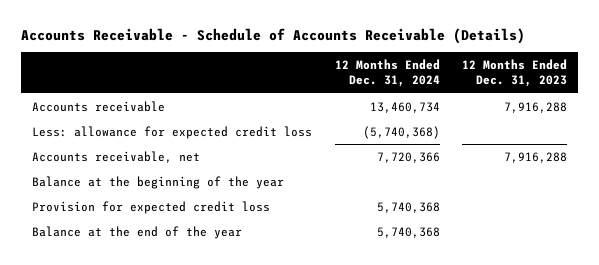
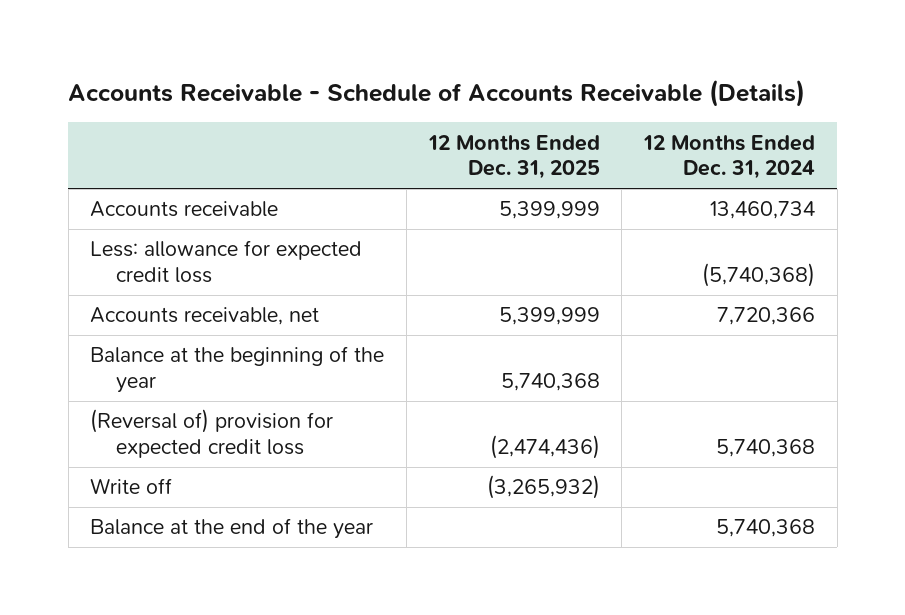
[461,58,567,88] 12 Months Ended Dec. 31, 2023 -> none
none -> [427,134,600,180] 12 Months Ended Dec. 31, 2025
[32,200,271,214] Provision for expected credit loss -> [90,409,334,458] (Reversal of) provision for expected credit loss
none -> [90,478,173,495] Write off

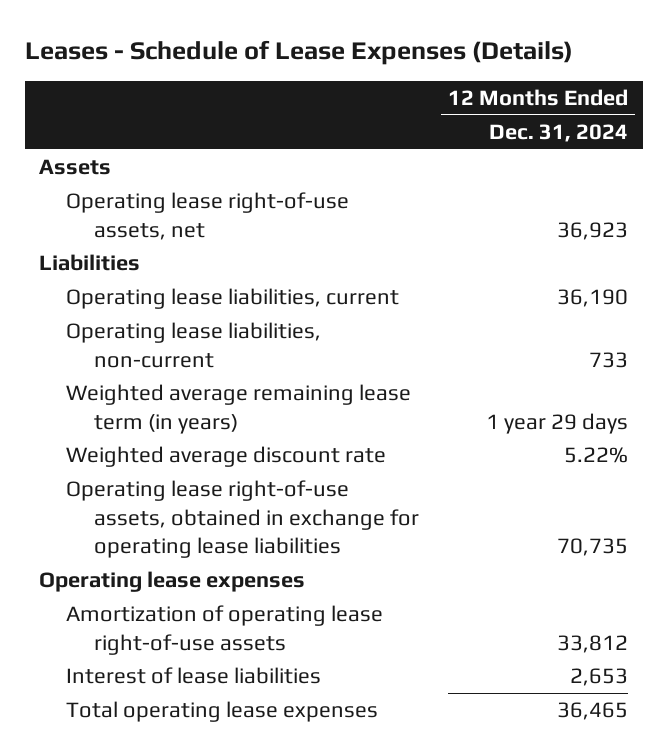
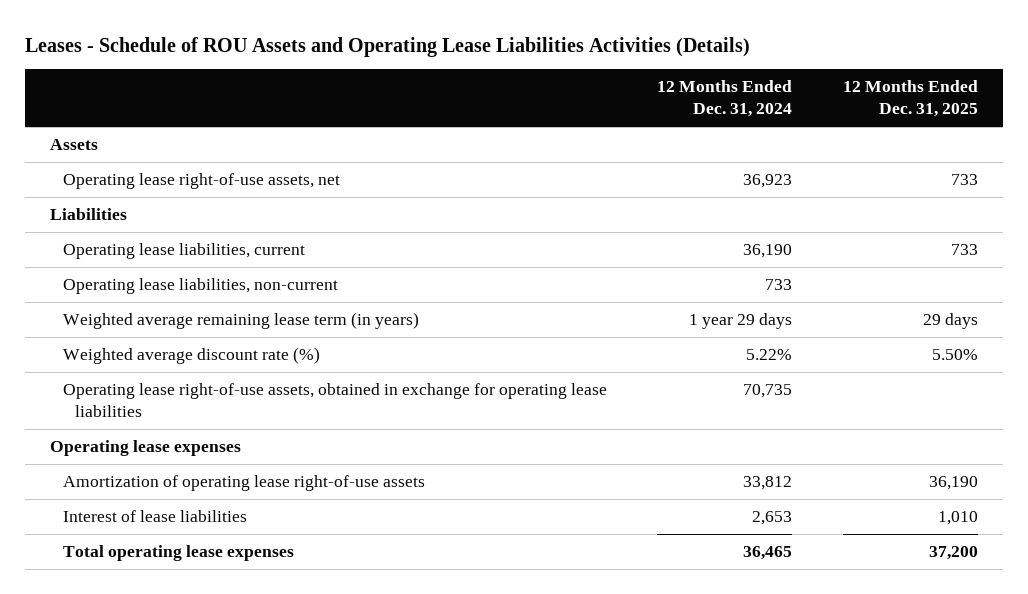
[24,39,573,65] Leases - Schedule of Lease Expenses (Details) -> [24,36,750,57] Leases - Schedule of ROU Assets and Operating Lease Liabilities Activities (Details)
none -> [842,80,978,118] 12 Months Ended Dec. 31, 2025
[66,446,387,468] Weighted average discount rate -> [62,347,320,365] Weighted average discount rate (%)

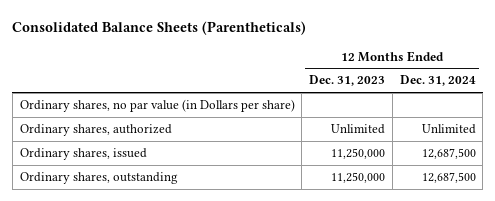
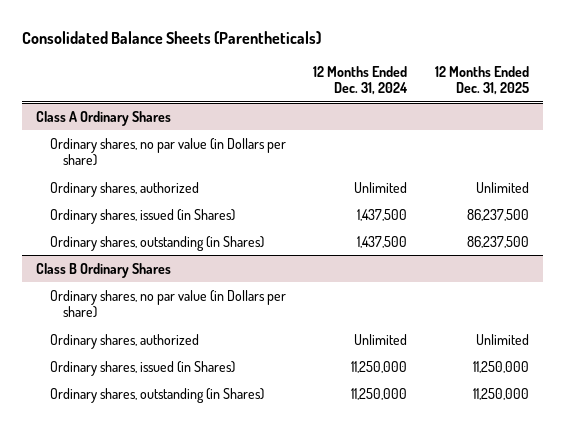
[309,75,386,87] Dec. 31, 2023 -> none
none -> [434,65,529,96] 12 Months Ended Dec. 31, 2025
none -> [36,110,172,126] Class A Ordinary Shares
[19,147,147,160] Ordinary shares, issued -> [49,208,235,224] Ordinary shares, issued (in Shares)
[421,147,476,159] 12,687,500 -> [357,208,408,221] 1,437,500
[19,171,178,184] Ordinary shares, outstanding -> [49,235,264,251] Ordinary shares, outstanding (in Shares)
[421,171,476,183] 12,687,500 -> [357,235,408,248] 1,437,500
none -> [36,262,172,278] Class B Ordinary Shares
none -> [49,289,286,319] Ordinary shares, no par value (in Dollars per share)
none -> [49,333,199,349] Ordinary shares, authorized
none -> [49,360,235,376] Ordinary shares, issued (in Shares)
none -> [49,387,264,403] Ordinary shares, outstanding (in Shares)

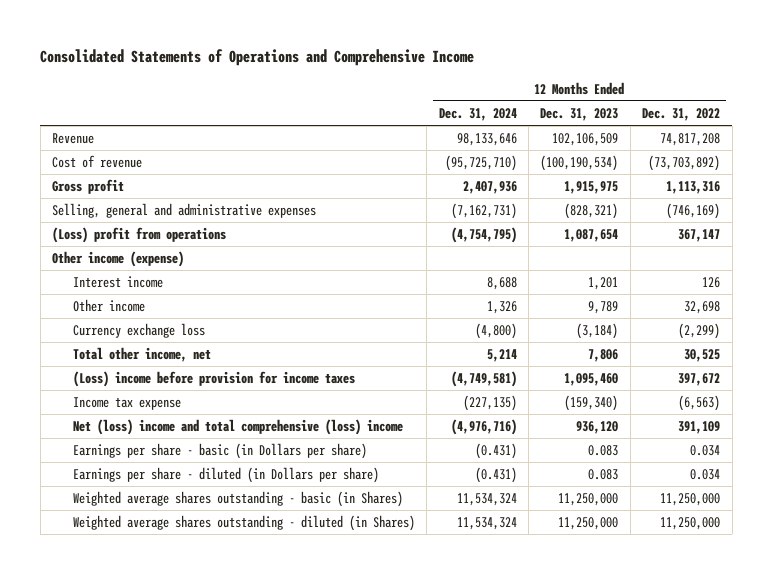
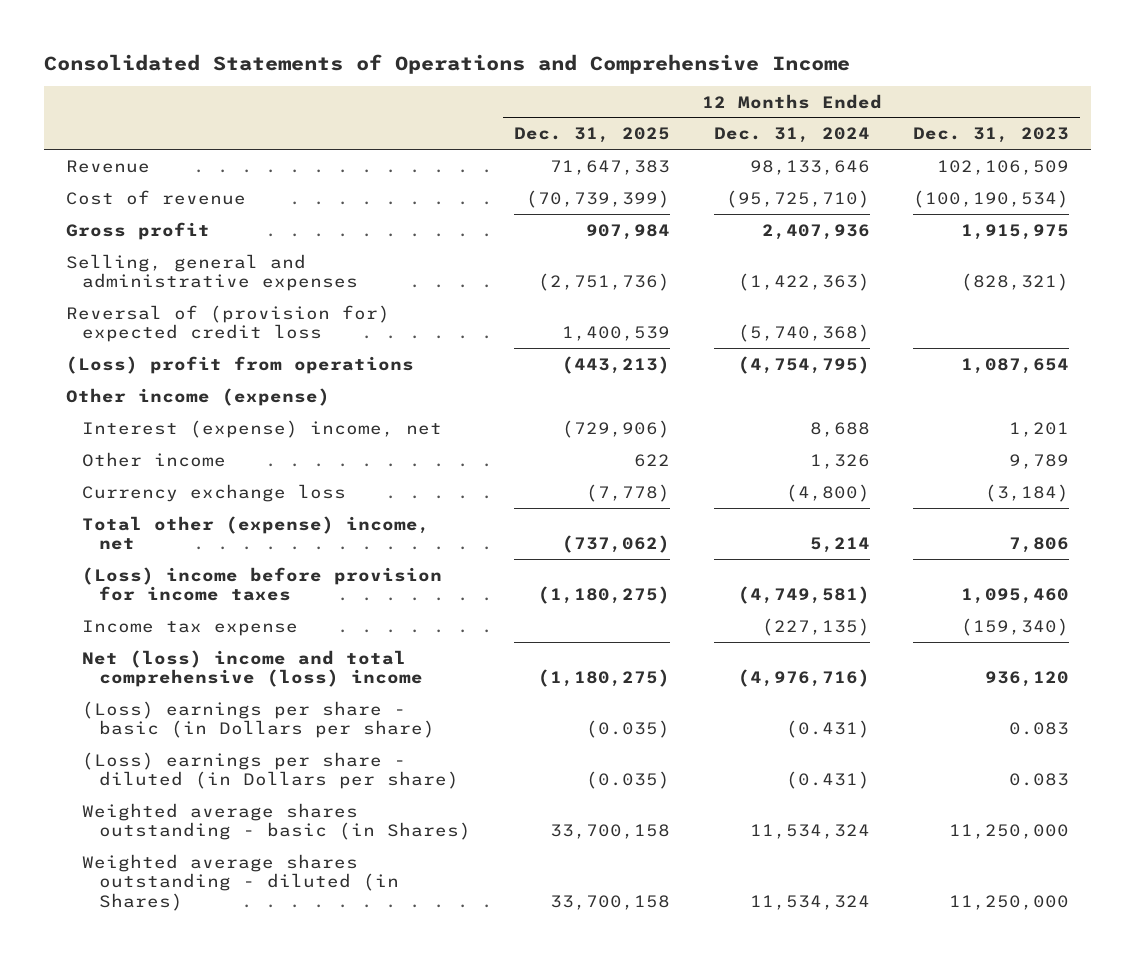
[642,107,721,121] Dec. 31, 2022 -> none
none -> [514,127,671,144] Dec. 31, 2025
[450,203,517,220] (7,162,731) -> [737,273,870,292] (1,422,363)
none -> [66,304,391,343] Reversal of (provision for) expected credit loss
[72,276,163,289] Interest income -> [82,419,443,438] Interest (expense) income, net
[72,347,211,363] Total other income, net -> [82,515,431,551] Total other (expense) income, net
[72,443,367,460] Earnings per share - basic (in Dollars per share) -> [82,700,435,739] (Loss) earnings per share - basic (in Dollars per share)
[72,467,379,484] Earnings per share - diluted (in Dollars per share) -> [82,751,459,790] (Loss) earnings per share - diluted (in Dollars per share)

